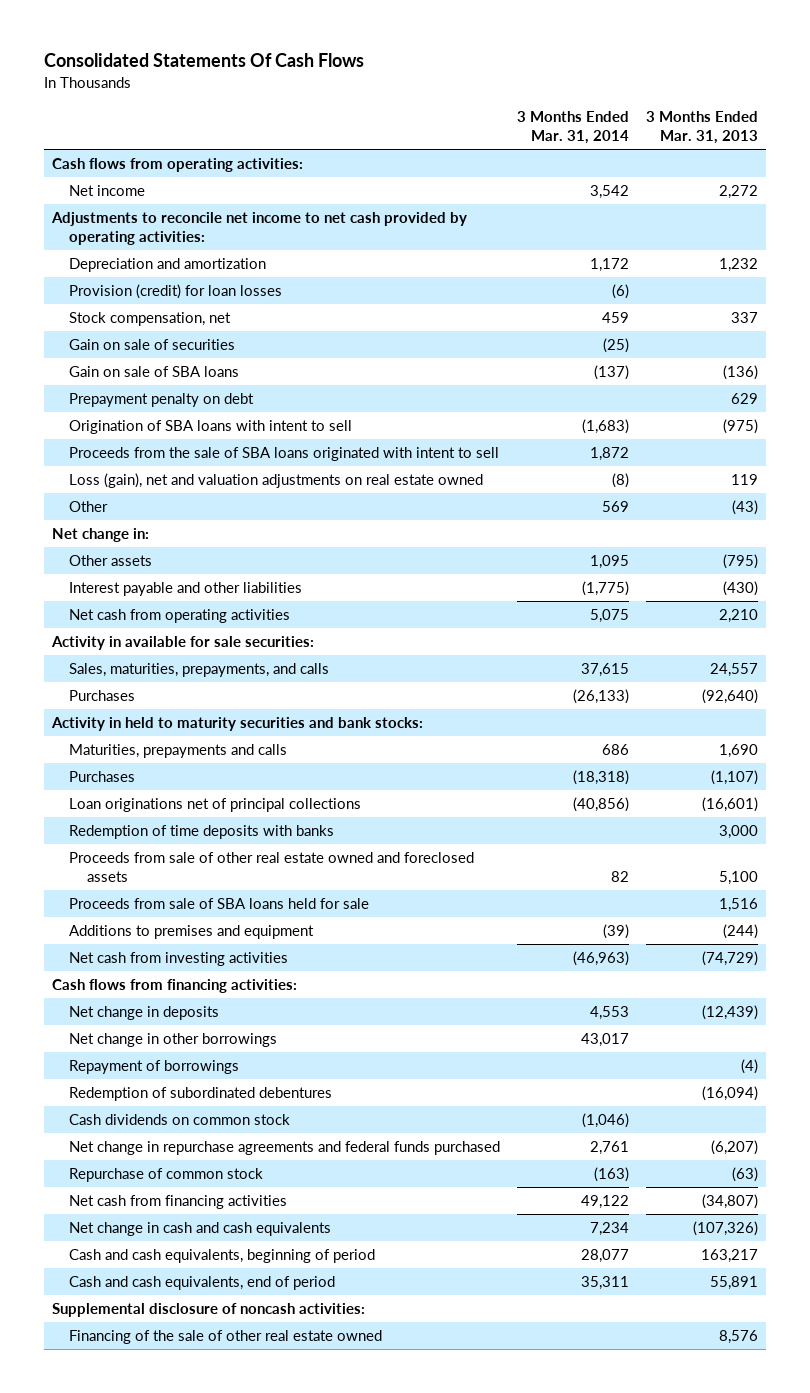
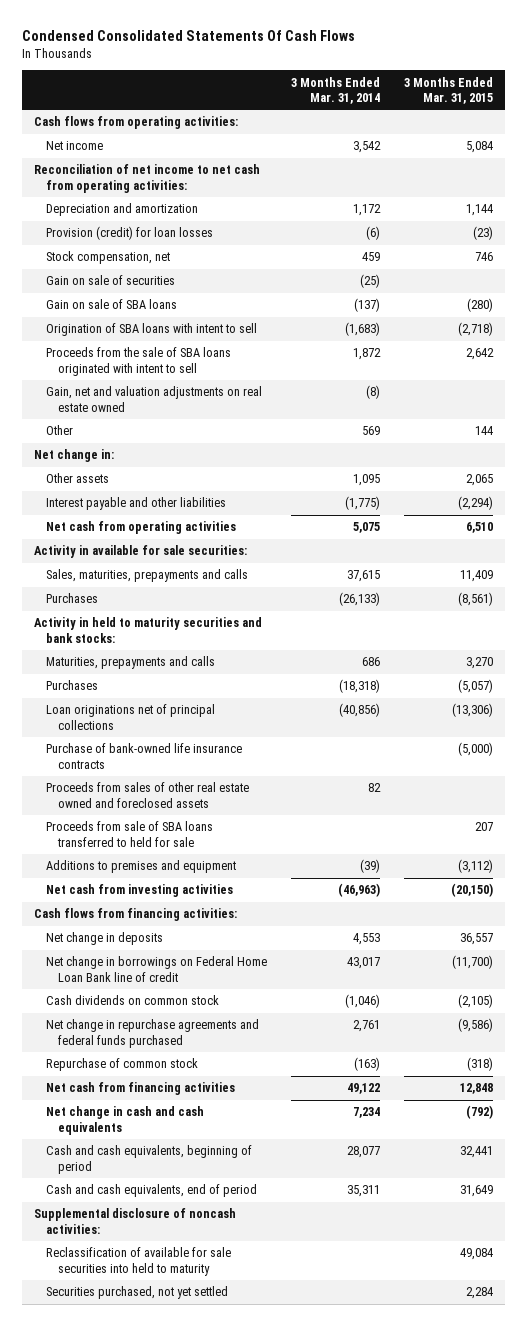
[43,53,364,68] Consolidated Statements Of Cash Flows -> [21,30,355,42] Condensed Consolidated Statements Of Cash Flows
[645,111,758,145] 3 Months Ended Mar. 31, 2013 -> none
none -> [403,76,493,105] 3 Months Ended Mar. 31, 2015
[50,212,467,246] Adjustments to reconcile net income to net cash provided by operating activities: -> [33,164,260,193] Reconciliation of net income to net cash from operating activities:
[69,393,255,408] Prepayment penalty on debt -> none
[69,473,484,489] Loss (gain), net and valuation adjustments on real estate owned -> [45,386,262,412] Gain, net and valuation adjustments on real estate owned
[69,663,330,678] Sales, maturities, prepayments, and calls -> [45,569,248,583] Sales, maturities, prepayments and calls
[69,825,335,840] Redemption of time deposits with banks -> none
none -> [45,743,242,769] Purchase of bank-owned life insurance contracts
[69,852,475,883] Proceeds from sale of other real estate owned and foreclosed assets -> [45,782,249,808] Proceeds from sales of other real estate owned and foreclosed assets
[69,898,370,910] Proceeds from sale of SBA loans held for sale -> [45,821,213,847] Proceeds from sale of SBA loans transferred to held for sale
[69,1060,240,1075] Repayment of borrowings -> none
[69,1087,333,1102] Redemption of subordinated debentures -> none
[69,1033,278,1048] Net change in other borrowings -> [45,956,267,982] Net change in borrowings on Federal Home Loan Bank line of credit
[69,1330,383,1345] Financing of the sale of other real estate owned -> none
none -> [45,1247,231,1276] Reclassification of available for sale securities into held to maturity
none -> [45,1286,228,1300] Securities purchased, not yet settled

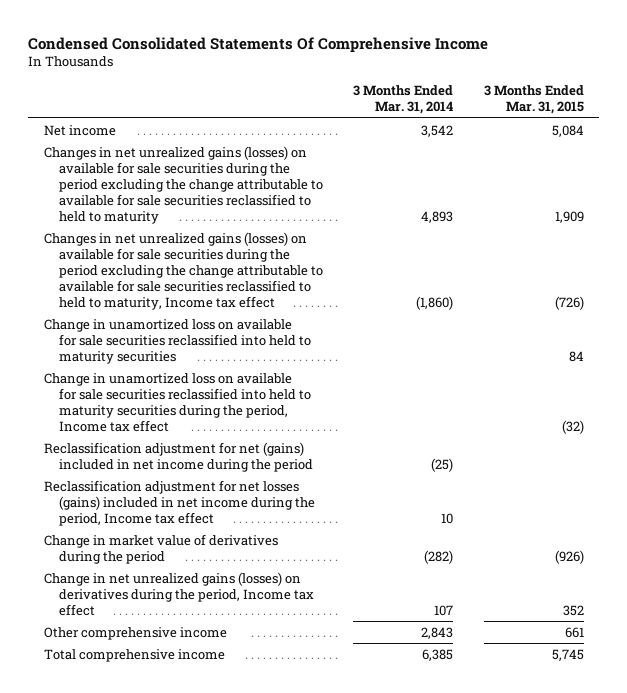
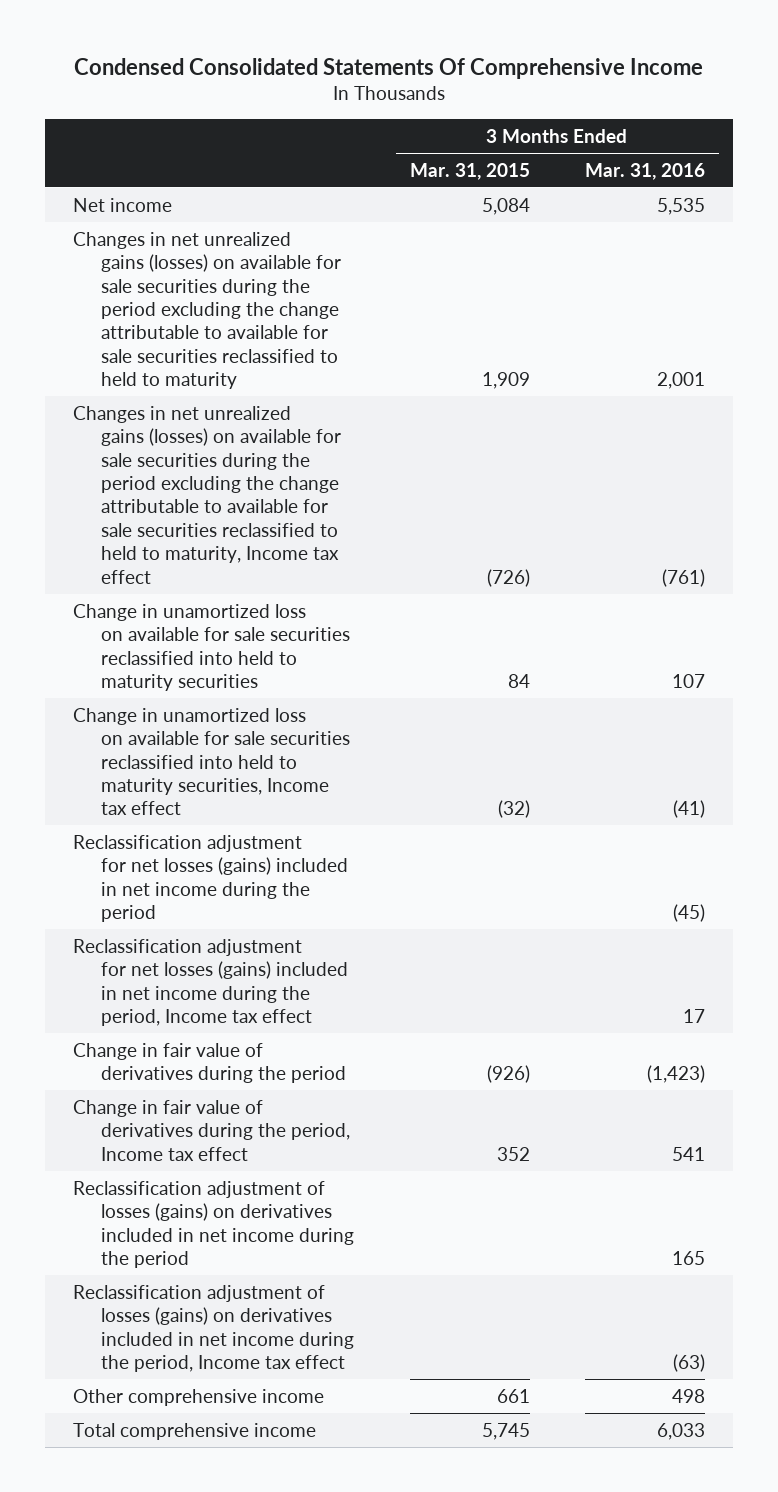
[353,85,454,115] 3 Months Ended Mar. 31, 2014 -> none
none -> [585,162,706,180] Mar. 31, 2016
[43,372,311,432] Change in unamortized loss on available for sale securities reclassified into held to maturity securities during the period, Income tax effect -> [72,707,351,816] Change in unamortized loss on available for sale securities reclassified into held to maturity securities, Income tax effect
[43,441,313,472] Reclassification adjustment for net (gains) included in net income during the period -> [72,834,349,922] Reclassification adjustment for net losses (gains) included in net income during the period
[43,533,278,564] Change in market value of derivatives during the period -> [72,1042,347,1084] Change in fair value of derivatives during the period
[43,571,314,616] Change in net unrealized gains (losses) on derivatives during the period, Income tax effect -> [72,1099,351,1161] Change in fair value of derivatives during the period, Income tax effect
none -> [72,1180,355,1268] Reclassification adjustment of losses (gains) on derivatives included in net income during the period
none -> [72,1284,355,1372] Reclassification adjustment of losses (gains) on derivatives included in net income during the period, Income tax effect

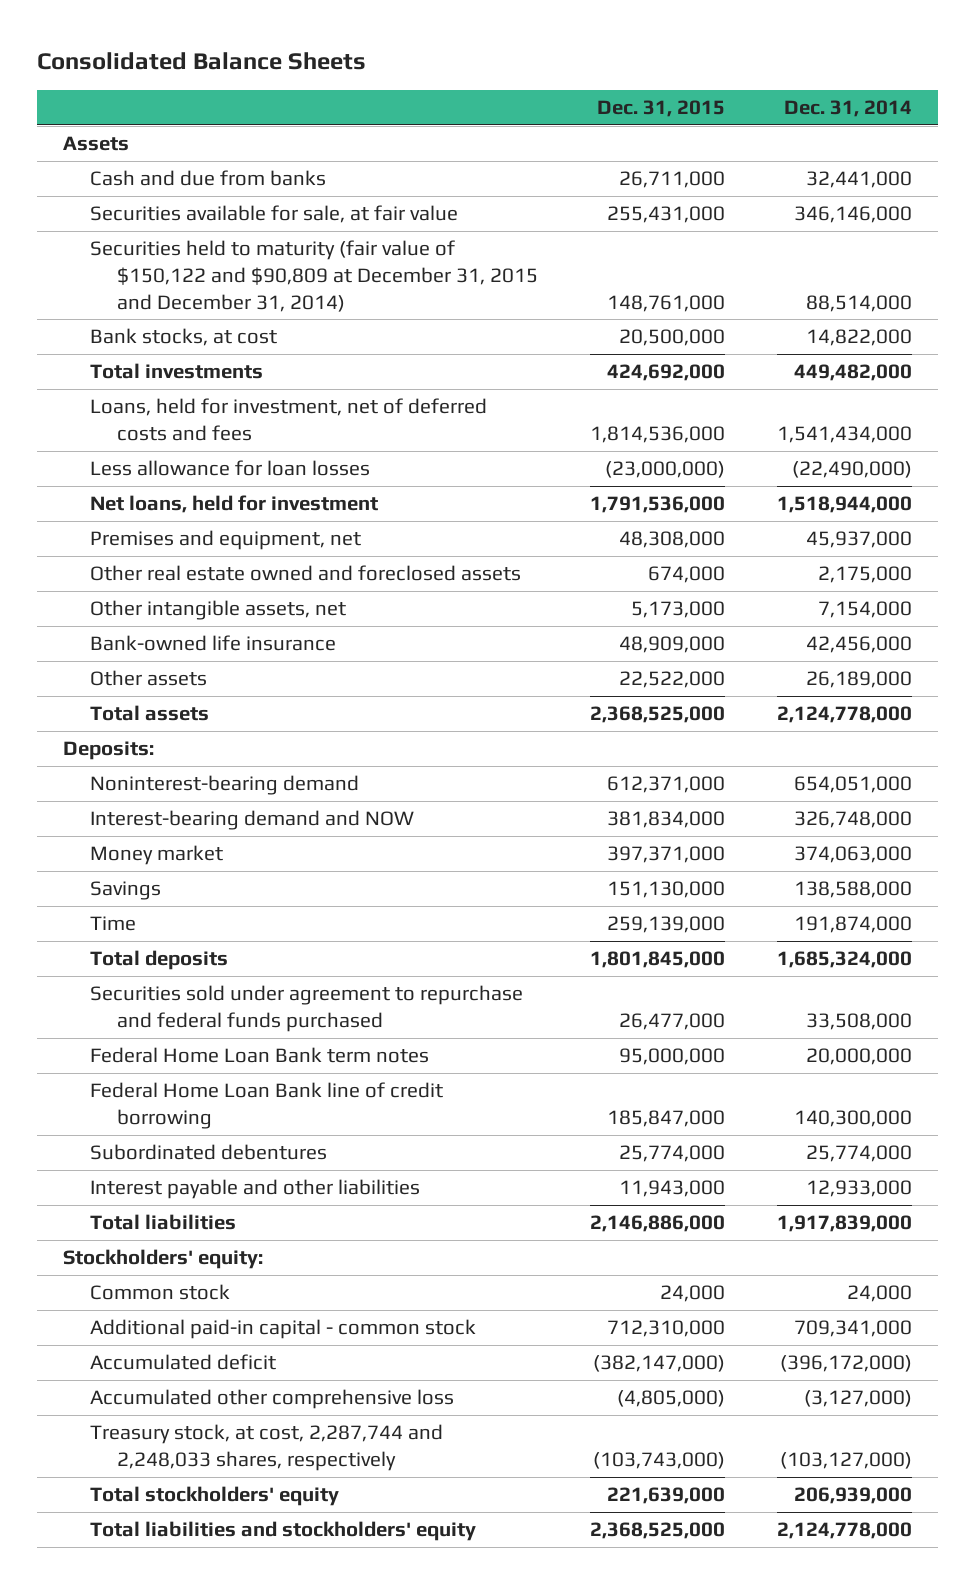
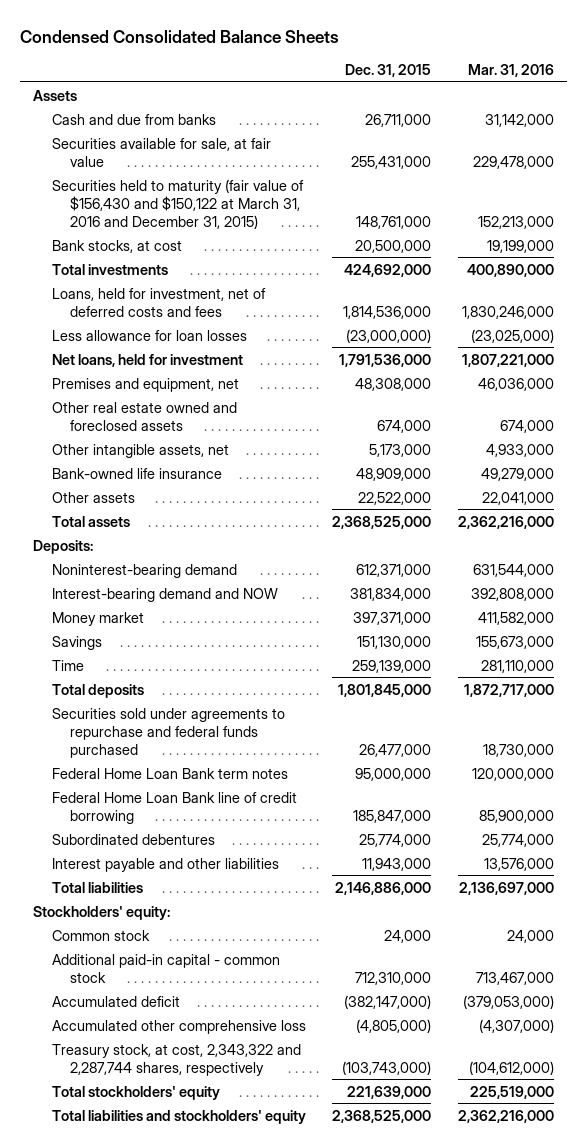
[37,52,367,71] Consolidated Balance Sheets -> [20,29,340,43] Condensed Consolidated Balance Sheets
[783,100,912,118] Dec. 31, 2014 -> none
none -> [467,64,554,78] Mar. 31, 2016
[89,240,538,312] Securities held to maturity (fair value of $150,122 and $90,809 at December 31, 2015 and December 31, 2014) -> [51,178,304,229] Securities held to maturity (fair value of $156,430 and $150,122 at March 31, 2016 and December 31, 2015)
[89,985,523,1032] Securities sold under agreement to repurchase and federal funds purchased -> [51,707,285,758] Securities sold under agreements to repurchase and federal funds purchased
[89,1424,443,1471] Treasury stock, at cost, 2,287,744 and 2,248,033 shares, respectively -> [51,1043,301,1076] Treasury stock, at cost, 2,343,322 and 2,287,744 shares, respectively

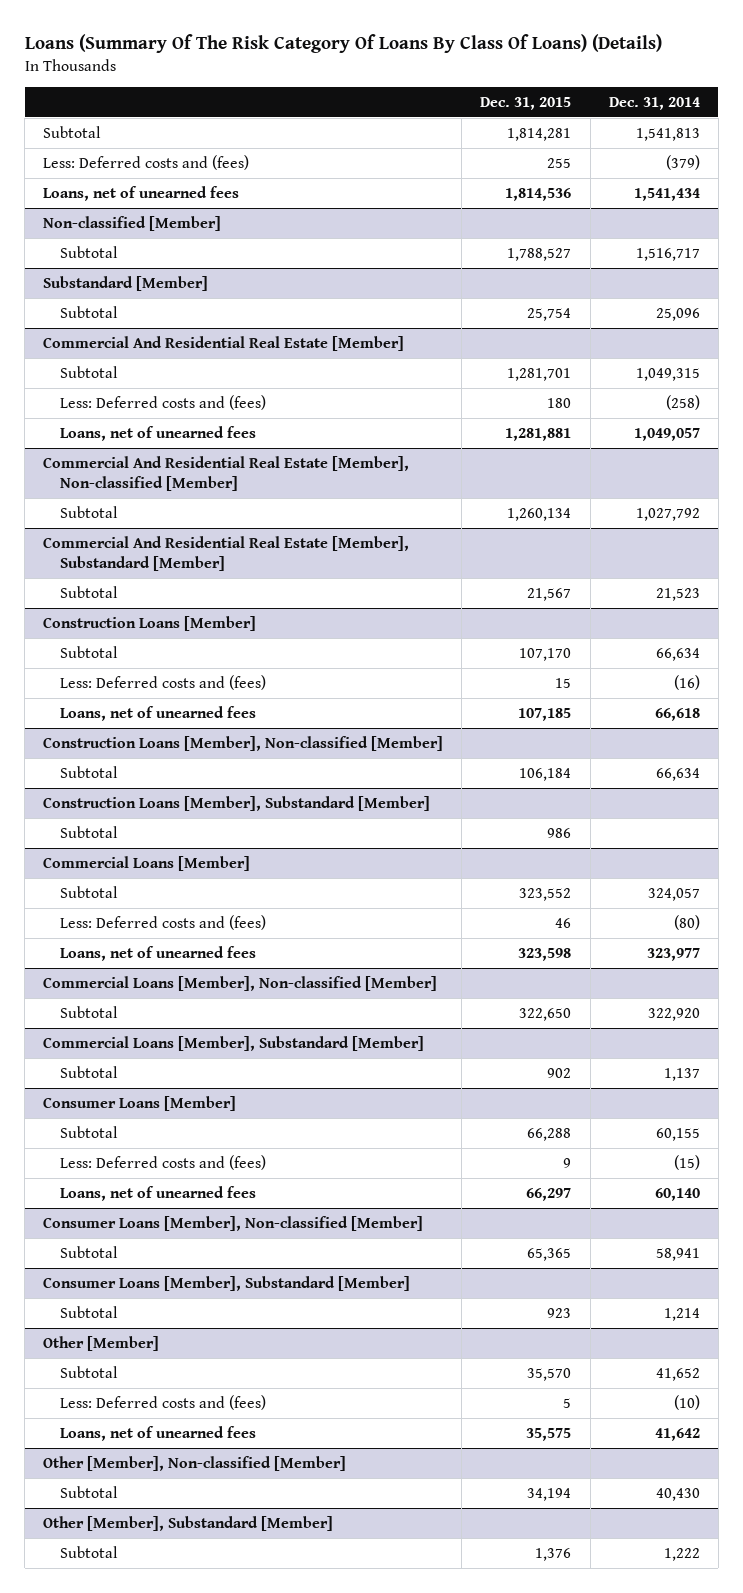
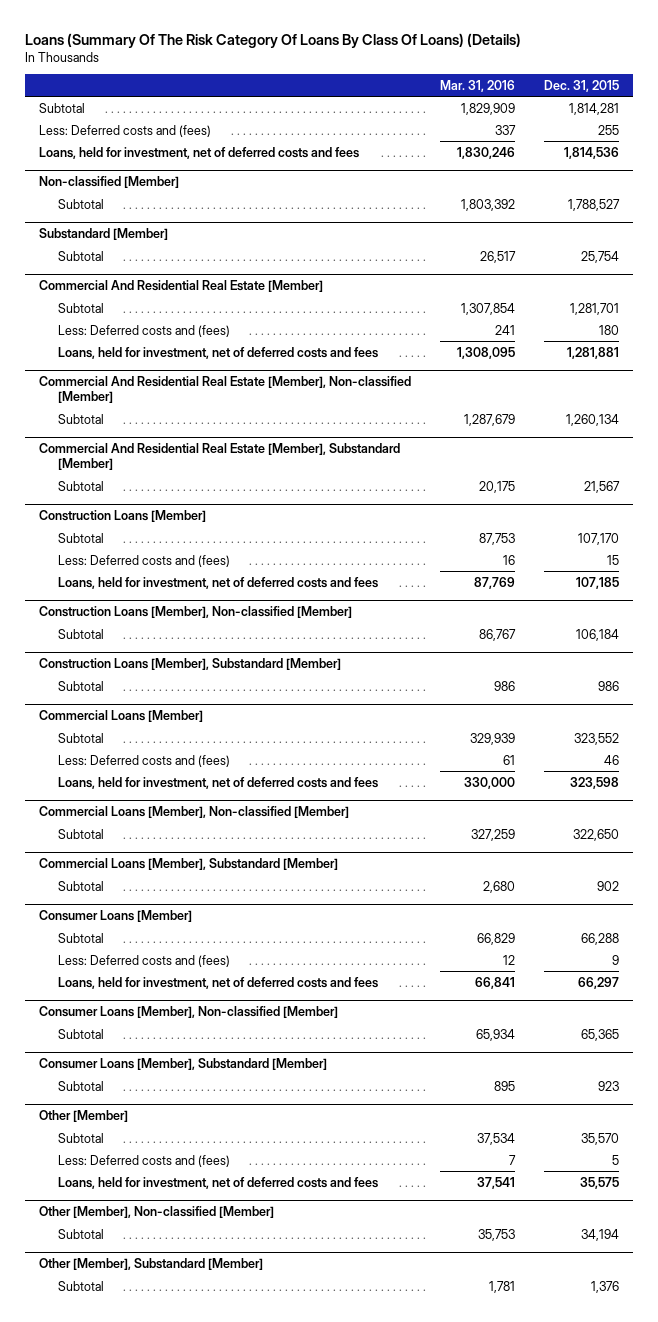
[608,97,700,111] Dec. 31, 2014 -> none
none -> [440,80,516,93] Mar. 31, 2016
[43,185,240,201] Loans, net of unearned fees -> [39,146,360,159] Loans, held for investment, net of deferred costs and fees
[60,425,257,441] Loans, net of unearned fees -> [57,346,378,359] Loans, held for investment, net of deferred costs and fees
[60,705,257,721] Loans, net of unearned fees -> [57,576,378,589] Loans, held for investment, net of deferred costs and fees
[60,945,257,961] Loans, net of unearned fees -> [57,776,378,789] Loans, held for investment, net of deferred costs and fees
[60,1185,257,1201] Loans, net of unearned fees -> [57,976,378,989] Loans, held for investment, net of deferred costs and fees
[60,1425,257,1441] Loans, net of unearned fees -> [57,1176,378,1189] Loans, held for investment, net of deferred costs and fees

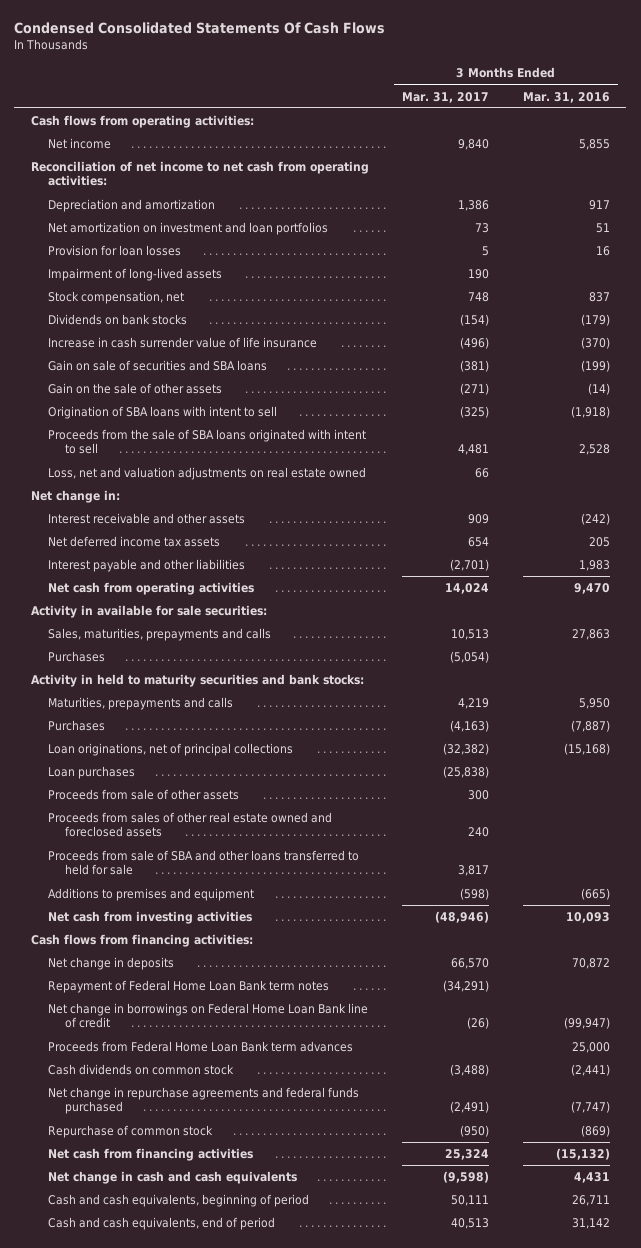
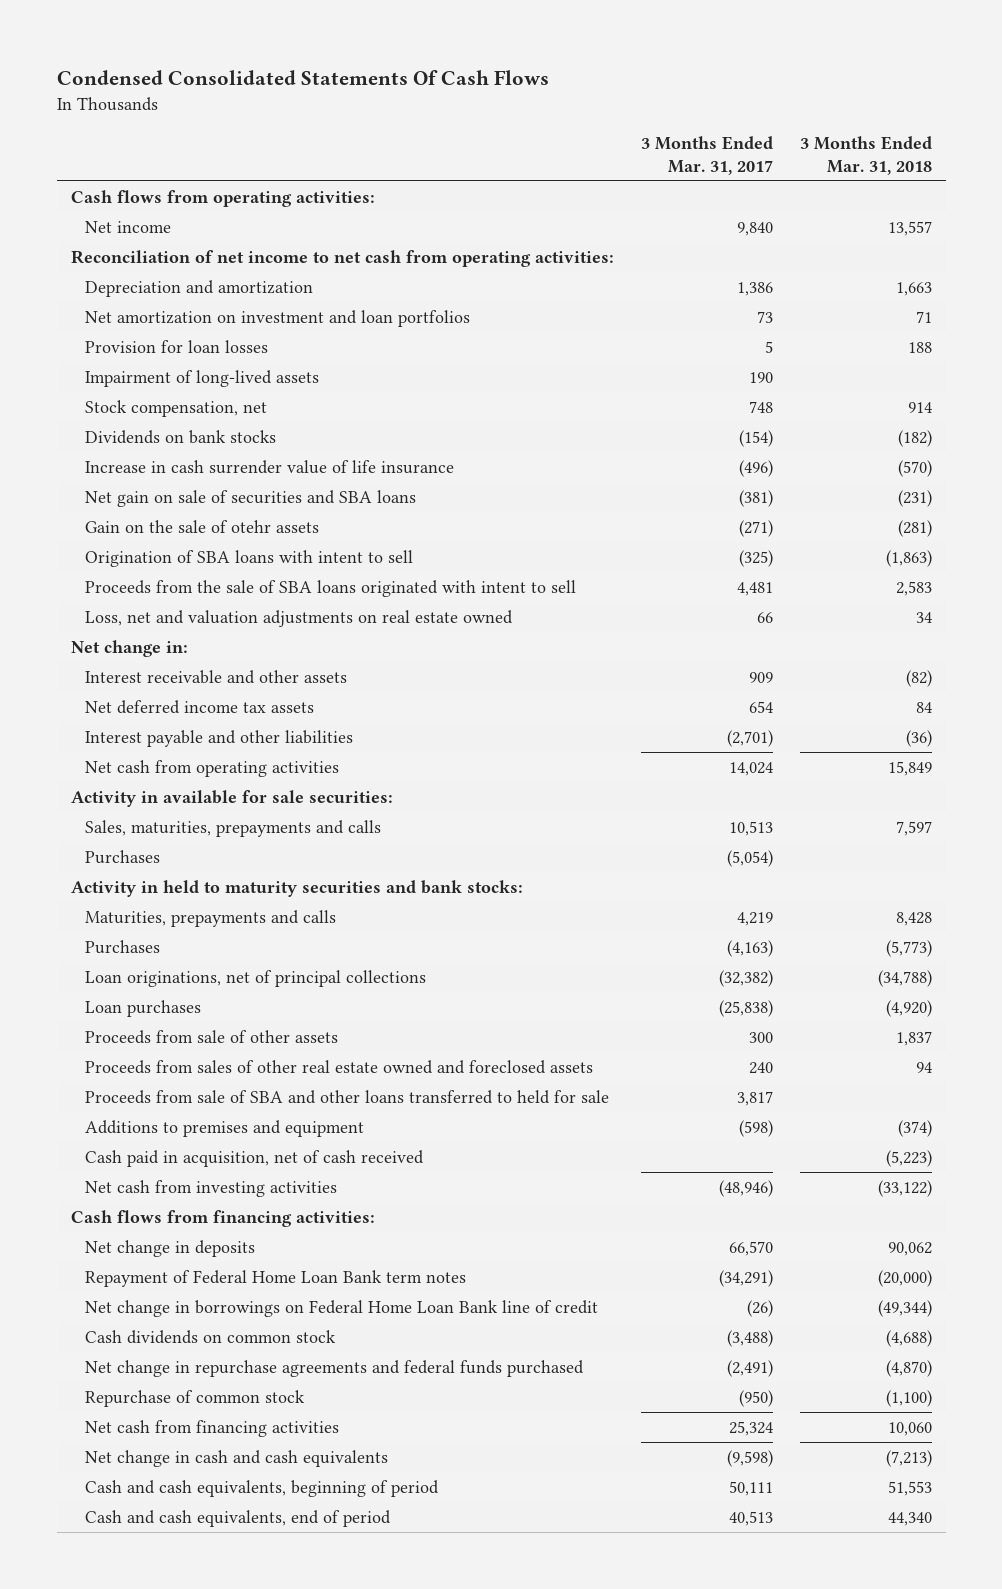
[522,91,610,103] Mar. 31, 2016 -> none
none -> [799,135,932,175] 3 Months Ended Mar. 31, 2018
[48,360,268,372] Gain on sale of securities and SBA loans -> [84,490,416,508] Net gain on sale of securities and SBA loans
[48,383,223,395] Gain on the sale of other assets -> [84,520,319,534] Gain on the sale of otehr assets
none -> [84,1150,424,1168] Cash paid in acquisition, net of cash received
[48,1041,354,1053] Proceeds from Federal Home Loan Bank term advances -> none

